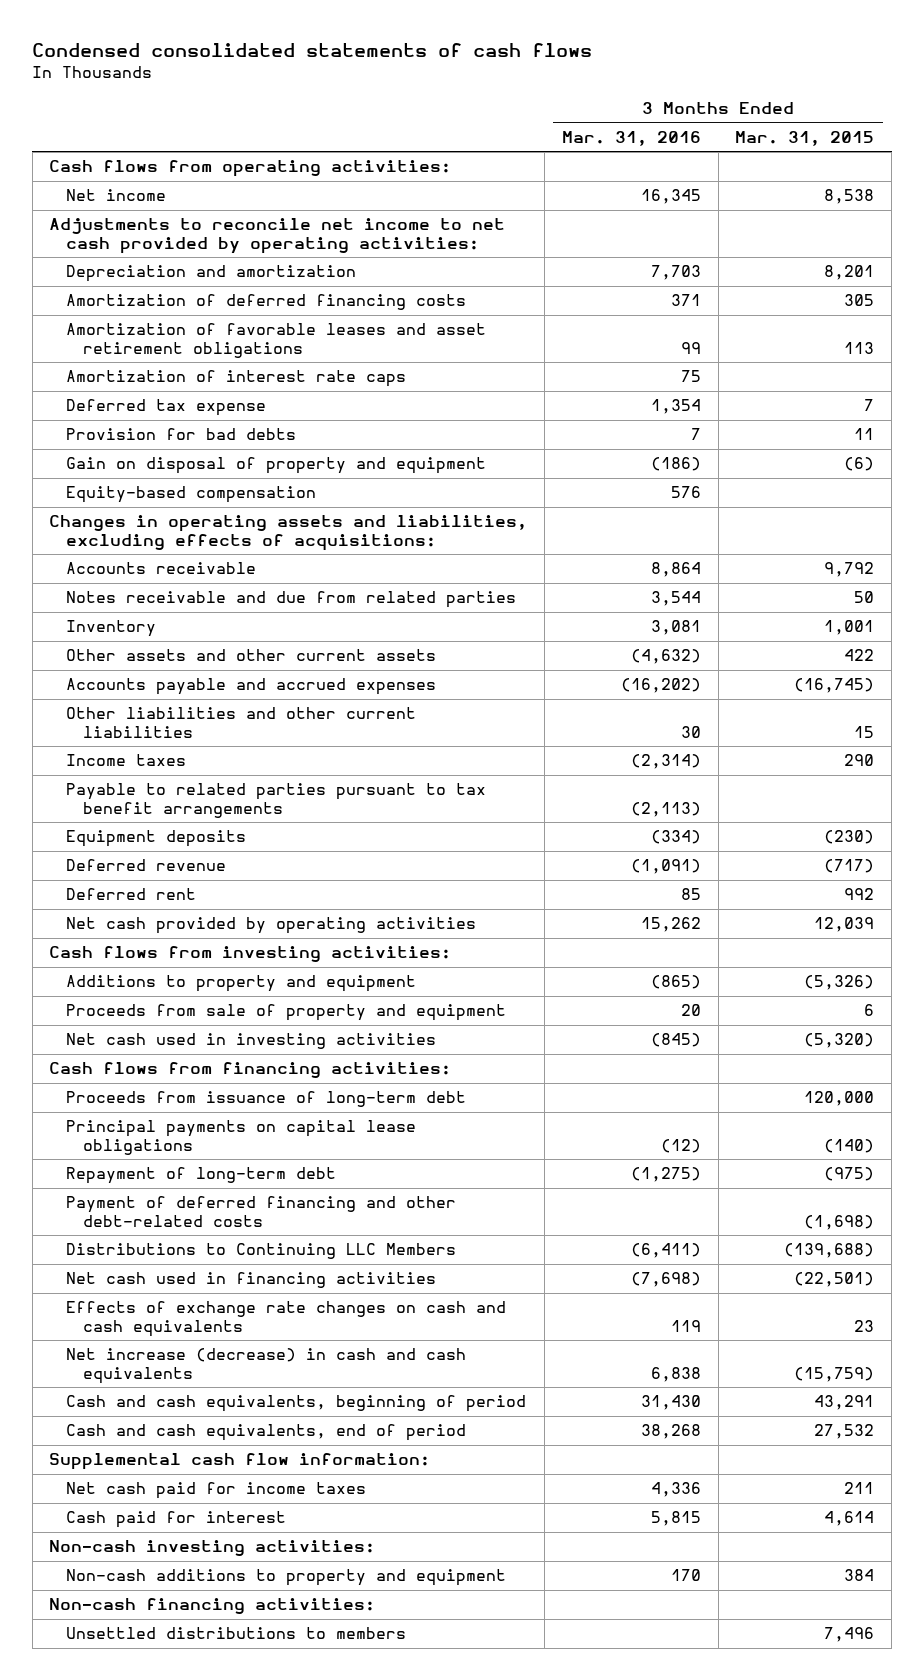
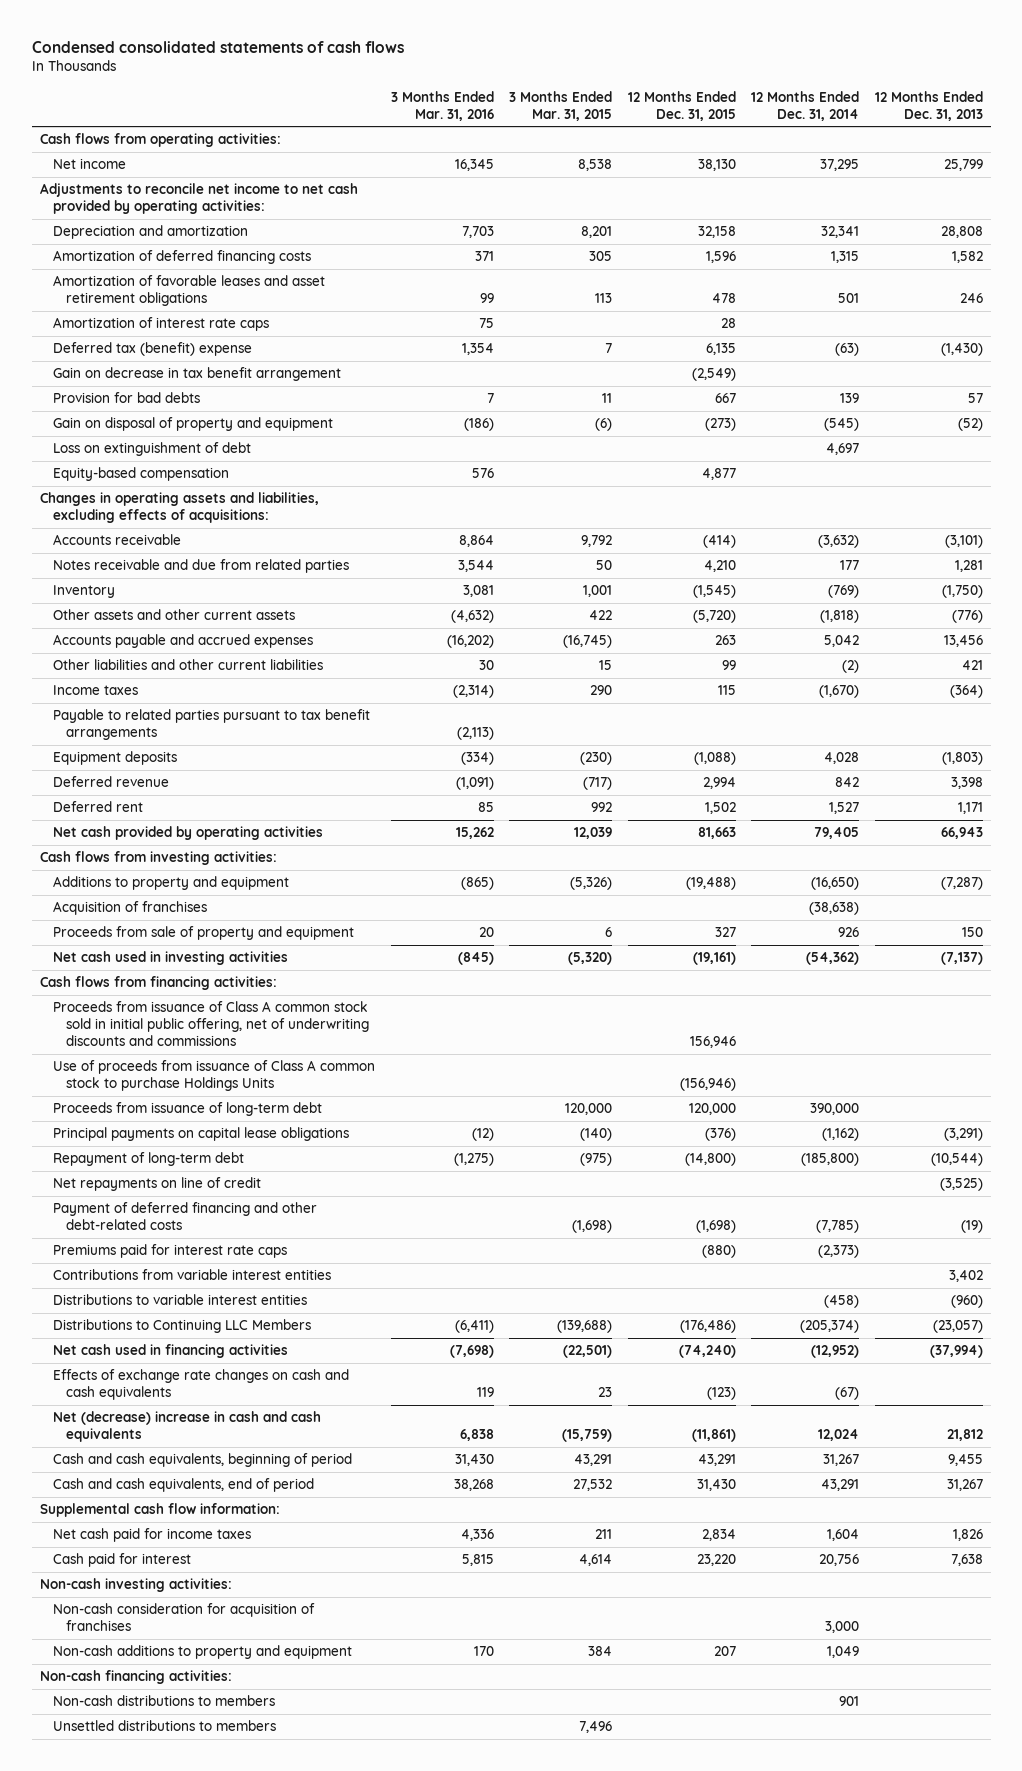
none -> [627,90,736,121] 12 Months Ended Dec. 31, 2015
none -> [751,90,860,121] 12 Months Ended Dec. 31, 2014
none -> [874,90,983,121] 12 Months Ended Dec. 31, 2013
[66,399,267,417] Deferred tax expense -> [52,342,252,357] Deferred tax (benefit) expense
none -> [52,367,341,382] Gain on decrease in tax benefit arrangement
none -> [52,442,251,457] Loss on extinguishment of debt
none -> [52,901,207,916] Acquisition of franchises
none -> [52,1001,370,1047] Proceeds from issuance of Class A common stock sold in initial public offering, net of underwriting discounts and commissions
none -> [52,1060,375,1092] Use of proceeds from issuance of Class A common stock to purchase Holdings Units
none -> [52,1177,261,1192] Net repayments on line of credit
none -> [52,1244,287,1259] Premiums paid for interest rate caps
none -> [52,1269,331,1281] Contributions from variable interest entities
none -> [52,1294,307,1306] Distributions to variable interest entities
[66,1348,467,1384] Net increase (decrease) in cash and cash equivalents -> [52,1411,321,1443] Net (decrease) increase in cash and cash equivalents
none -> [52,1603,315,1632] Non-cash consideration for acquisition of franchises
none -> [52,1695,275,1707] Non-cash distributions to members

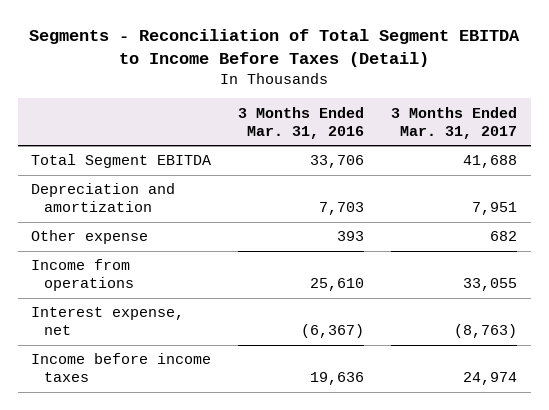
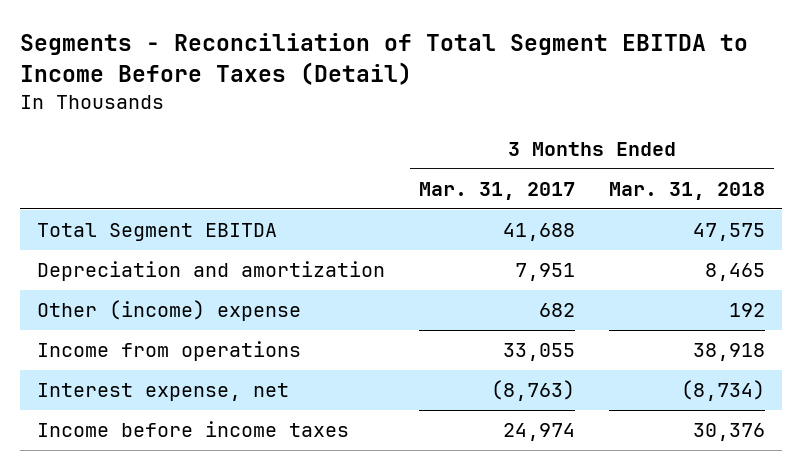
[238,106,365,139] 3 Months Ended Mar. 31, 2016 -> none
none -> [609,182,766,201] Mar. 31, 2018
[31,230,149,245] Other expense -> [36,300,301,322] Other (income) expense

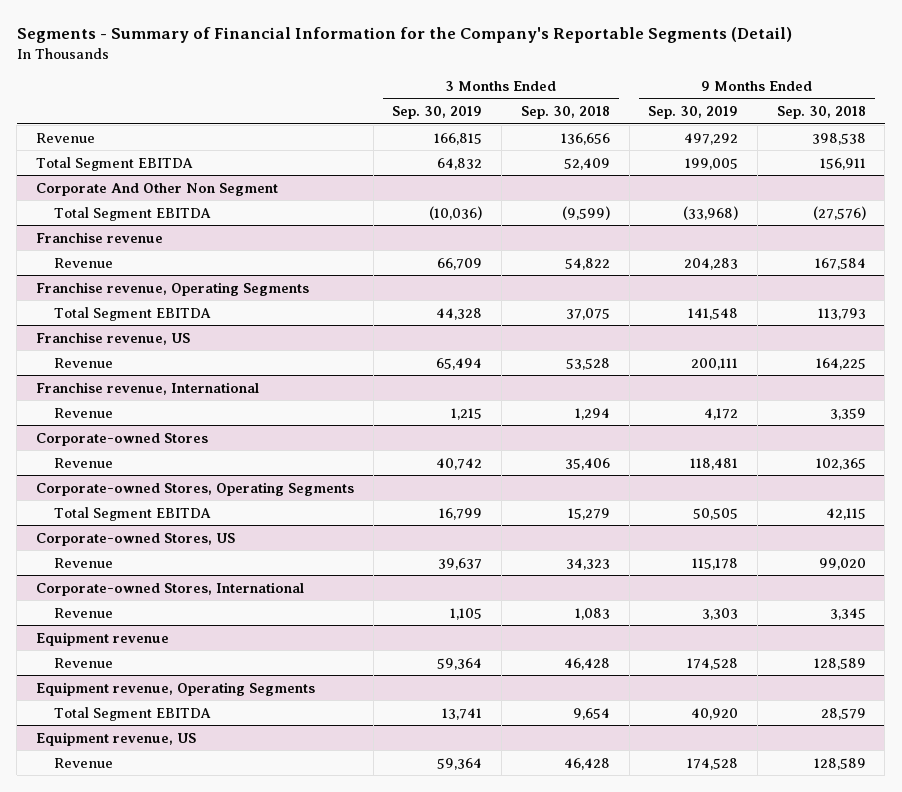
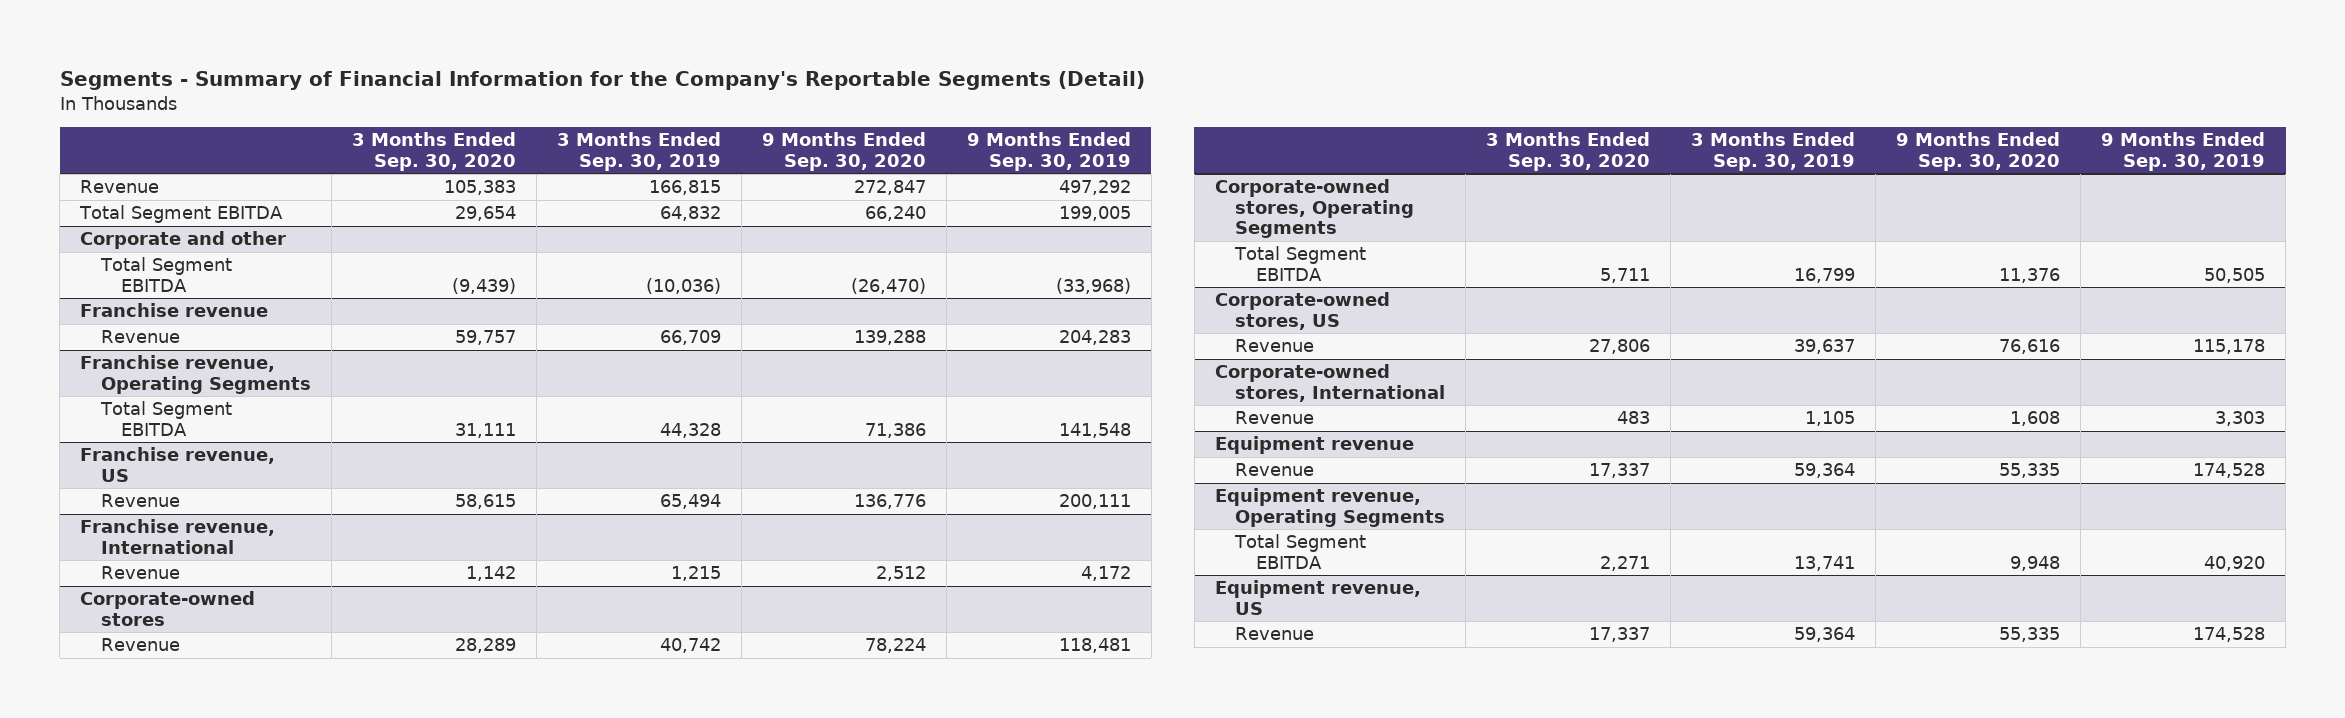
[520,105,610,119] Sep. 30, 2018 -> none
[776,105,866,119] Sep. 30, 2018 -> none
none -> [351,132,516,171] 3 Months Ended Sep. 30, 2020
none -> [761,132,926,171] 9 Months Ended Sep. 30, 2020
[36,182,279,196] Corporate And Other Non Segment -> [80,231,287,250] Corporate and other
[36,432,209,446] Corporate-owned Stores -> [80,591,256,626] Corporate-owned stores
[36,481,355,496] Corporate-owned Stores, Operating Segments -> [1214,179,1415,239] Corporate-owned stores, Operating Segments
[36,532,236,546] Corporate-owned Stores, US -> [1214,292,1390,330] Corporate-owned stores, US
[36,581,305,596] Corporate-owned Stores, International -> [1214,364,1446,402] Corporate-owned stores, International

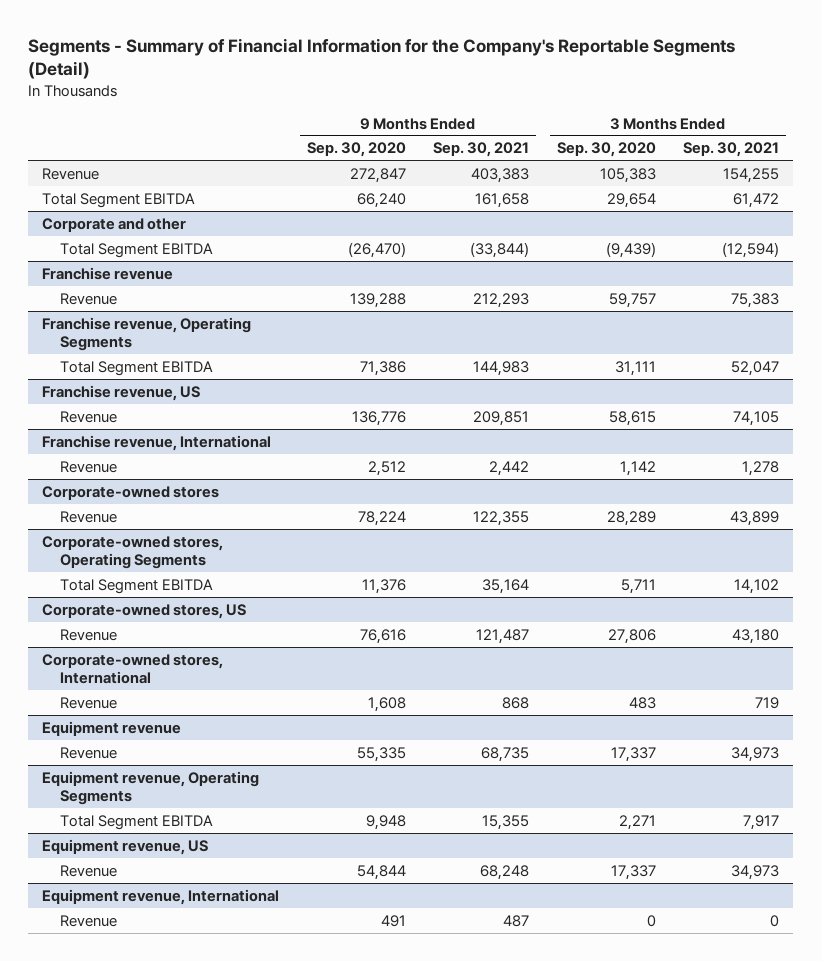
[556,132,721,171] 3 Months Ended Sep. 30, 2019 -> none
[966,132,1131,171] 9 Months Ended Sep. 30, 2019 -> none
none -> [433,142,530,158] Sep. 30, 2021
none -> [683,142,780,158] Sep. 30, 2021
[1999,627,2061,643] 55,335 -> [356,864,406,880] 54,844
none -> [42,888,280,905] Equipment revenue, International
none -> [59,914,117,927] Revenue

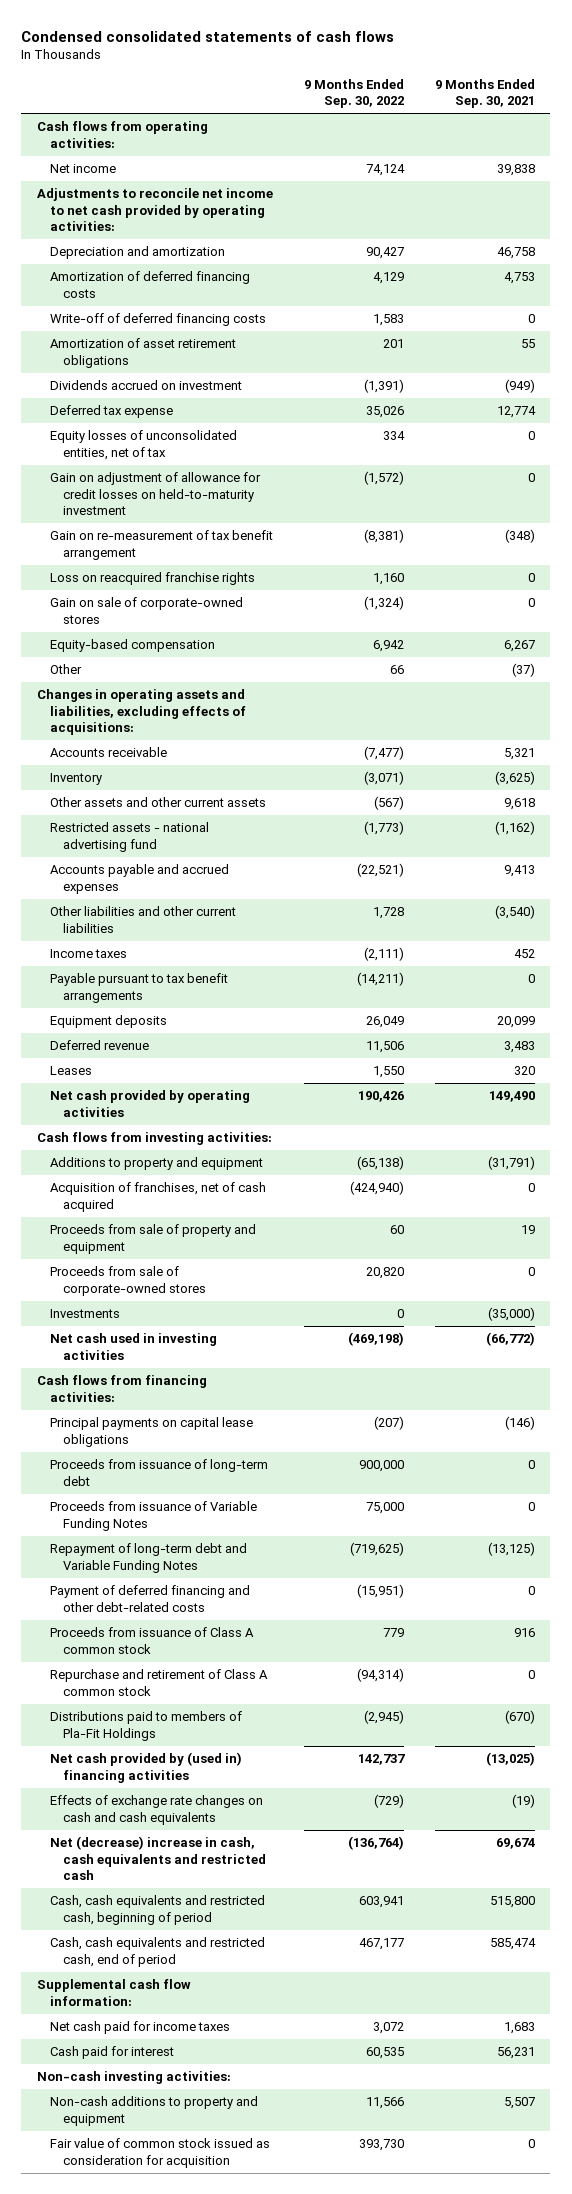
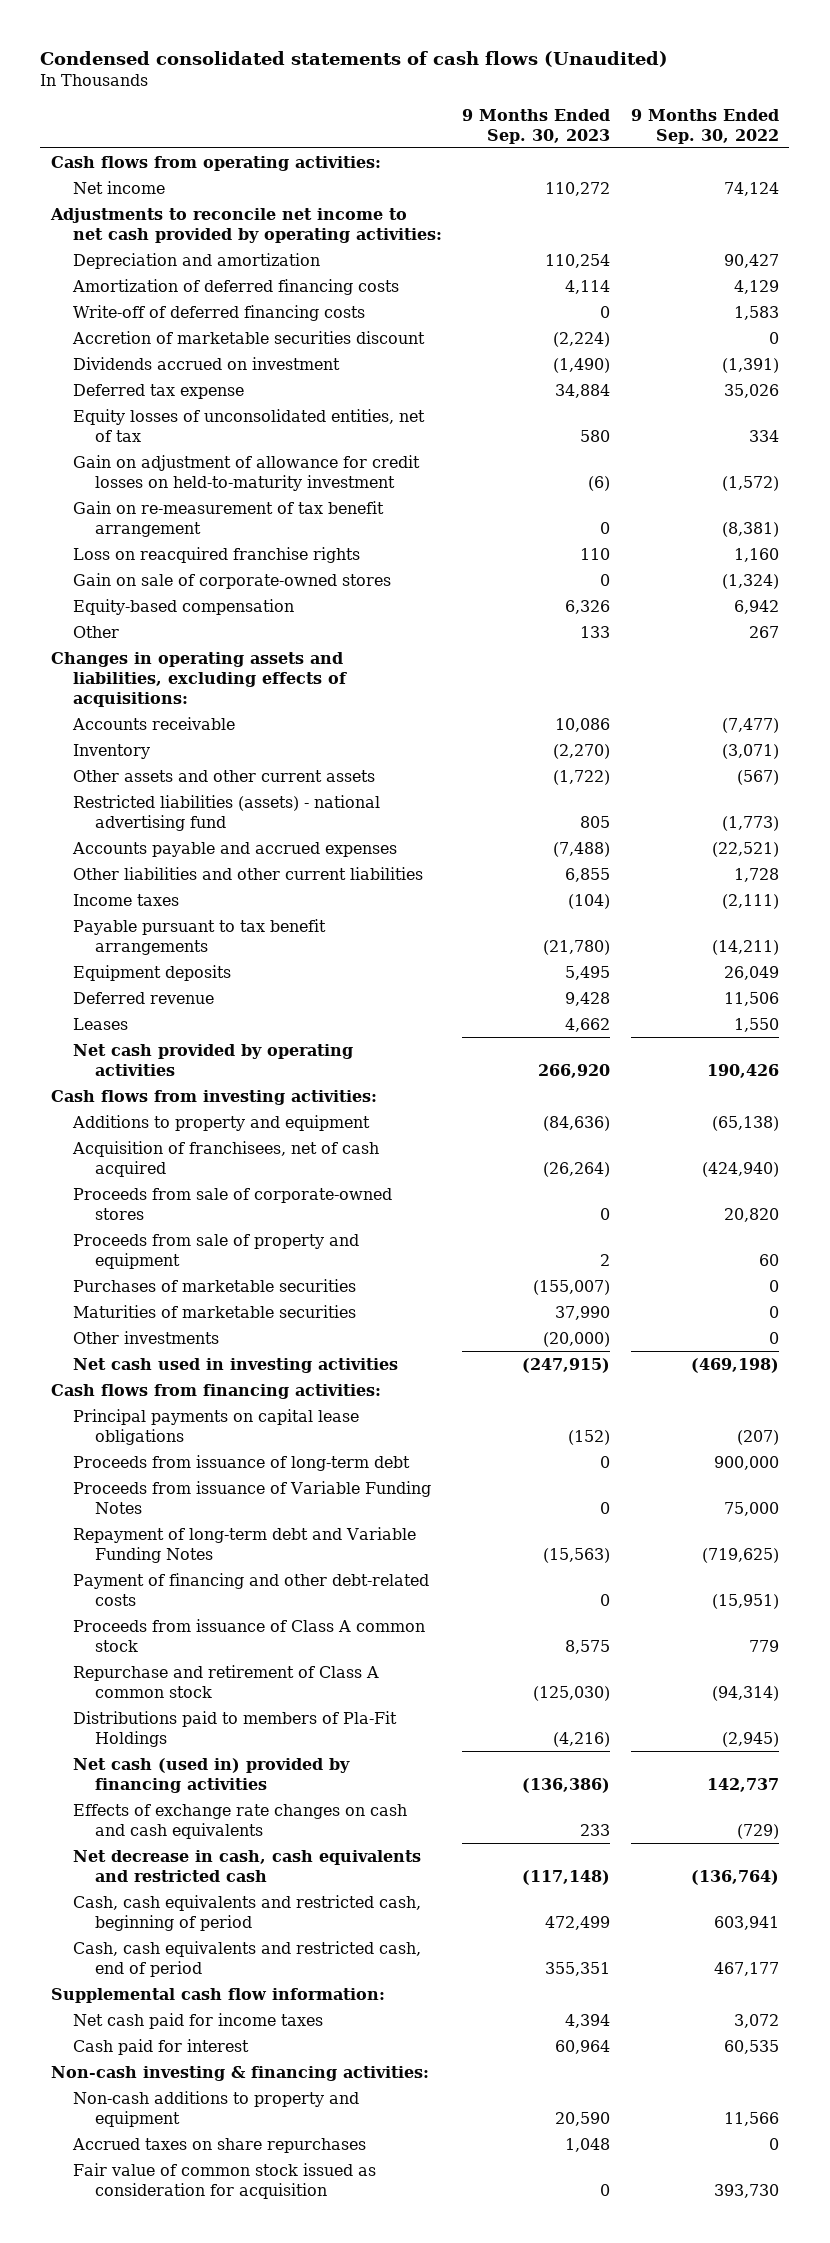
[21,30,395,42] Condensed consolidated statements of cash flows -> [40,50,669,67] Condensed consolidated statements of cash flows (Unaudited)
[434,79,535,109] 9 Months Ended Sep. 30, 2021 -> none
none -> [462,108,611,144] 9 Months Ended Sep. 30, 2023
[50,338,237,368] Amortization of asset retirement obligations -> none
none -> [71,330,425,344] Accretion of marketable securities discount
[389,665,404,675] 66 -> [749,625,780,638] 267
[50,822,210,852] Restricted assets - national advertising fund -> [72,794,380,831] Restricted liabilities (assets) - national advertising fund
[50,1182,267,1212] Acquisition of franchises, net of cash acquired -> [71,1140,379,1177] Acquisition of franchisees, net of cash acquired
[50,1224,257,1254] Proceeds from sale of property and equipment -> [72,1233,359,1269] Proceeds from sale of property and equipment
none -> [72,1278,356,1292] Purchases of marketable securities
none -> [72,1304,356,1318] Maturities of marketable securities
[50,1309,121,1319] Investments -> [72,1330,219,1344] Other investments
[50,1585,251,1612] Payment of deferred financing and other debt-related costs -> [72,1572,429,1606] Payment of financing and other debt-related costs
[50,1752,243,1783] Net cash provided by (used in) financing activities -> [72,1757,350,1793] Net cash (used in) provided by financing activities
[50,1836,267,1880] Net (decrease) increase in cash, cash equivalents and restricted cash -> [72,1849,421,1882] Net decrease in cash, cash equivalents and restricted cash
[36,2071,231,2085] Non-cash investing activities: -> [50,2065,429,2081] Non-cash investing & financing activities:
none -> [71,2137,366,2153] Accrued taxes on share repurchases

